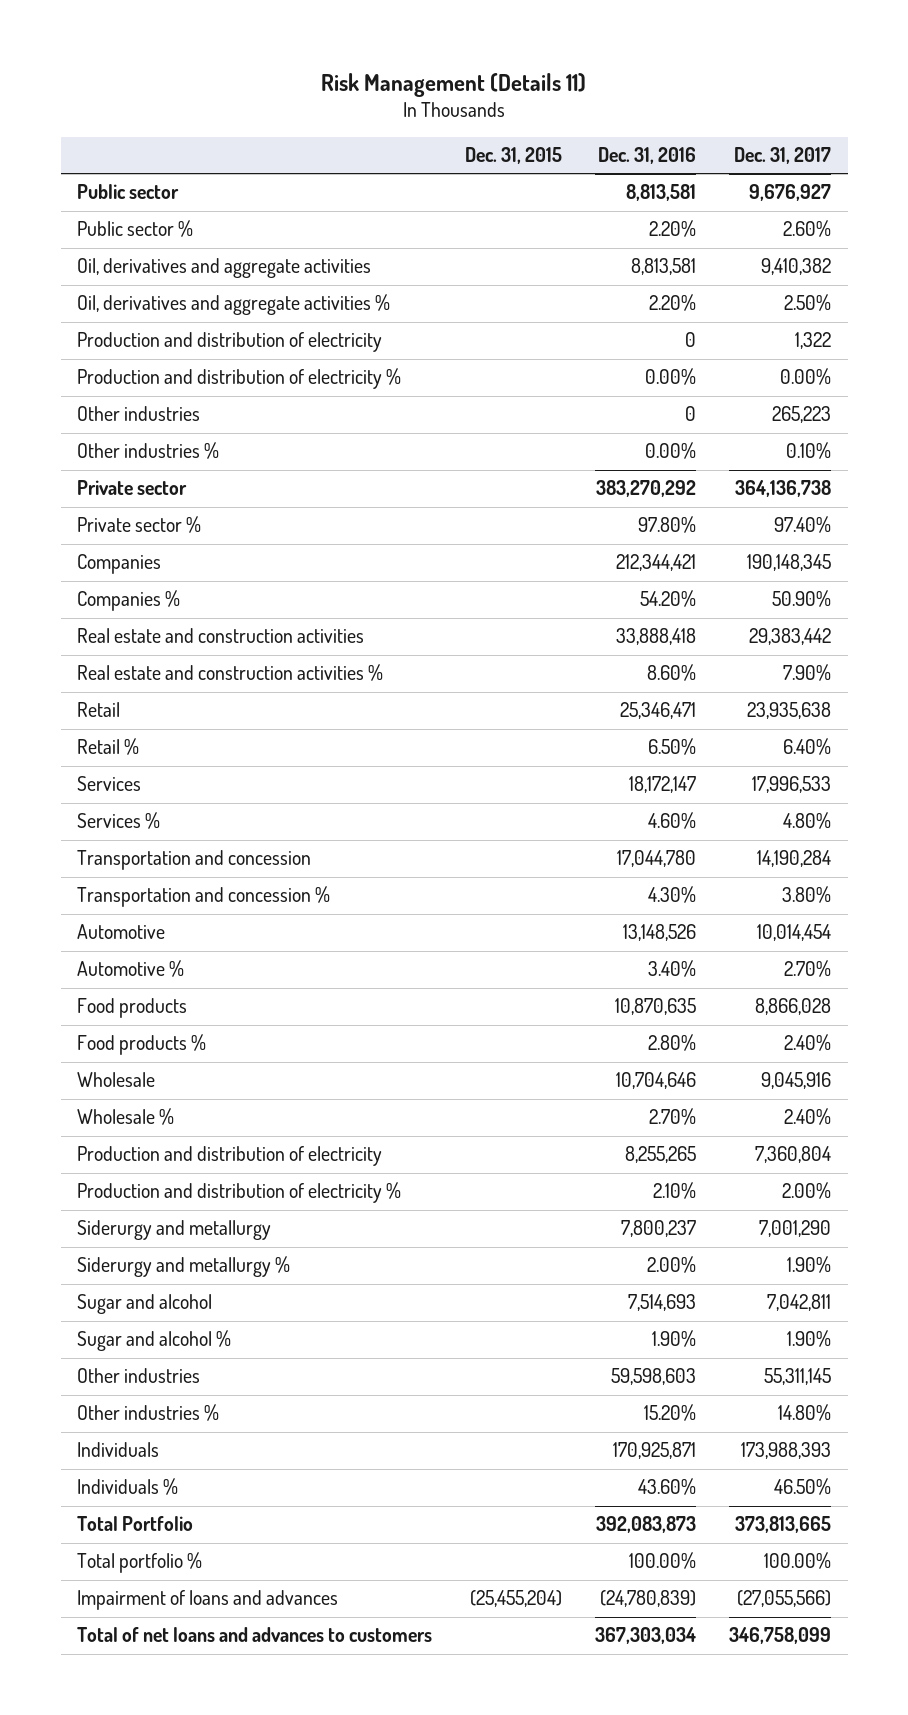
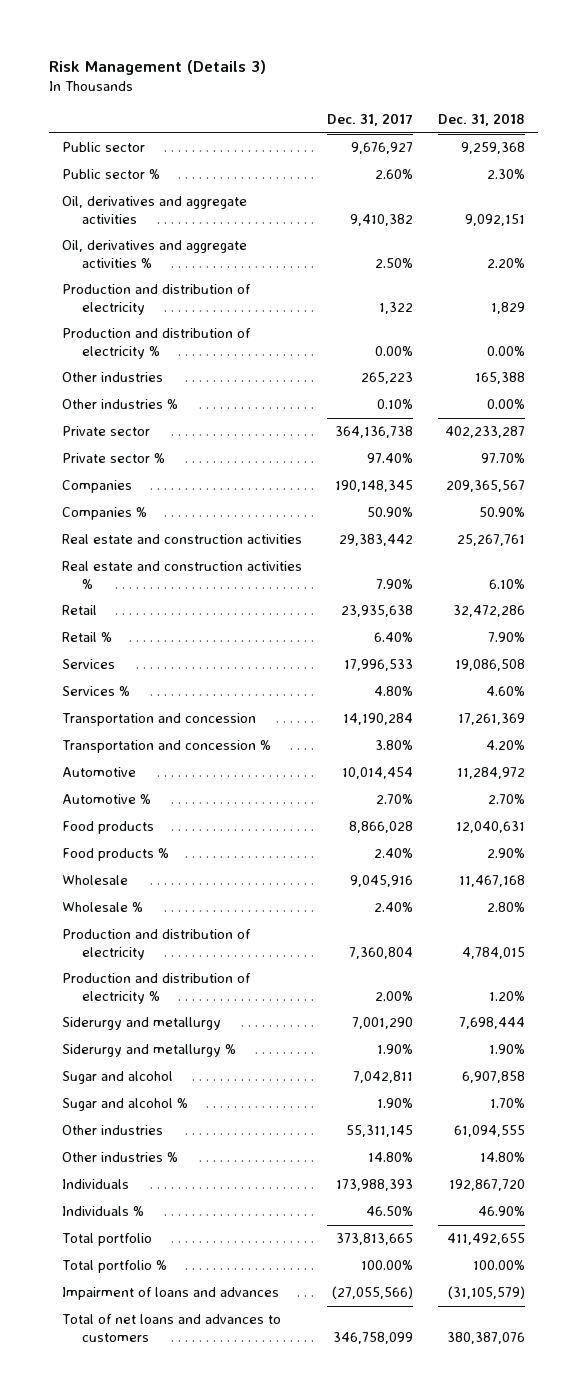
[321,72,587,97] Risk Management (Details 11) -> [49,59,267,75] Risk Management (Details 3)
[465,147,563,165] Dec. 31, 2015 -> none
[598,147,697,165] Dec. 31, 2016 -> none
none -> [438,113,526,127] Dec. 31, 2018
[77,1516,194,1532] Total Portfolio -> [61,1233,152,1247] Total portfolio

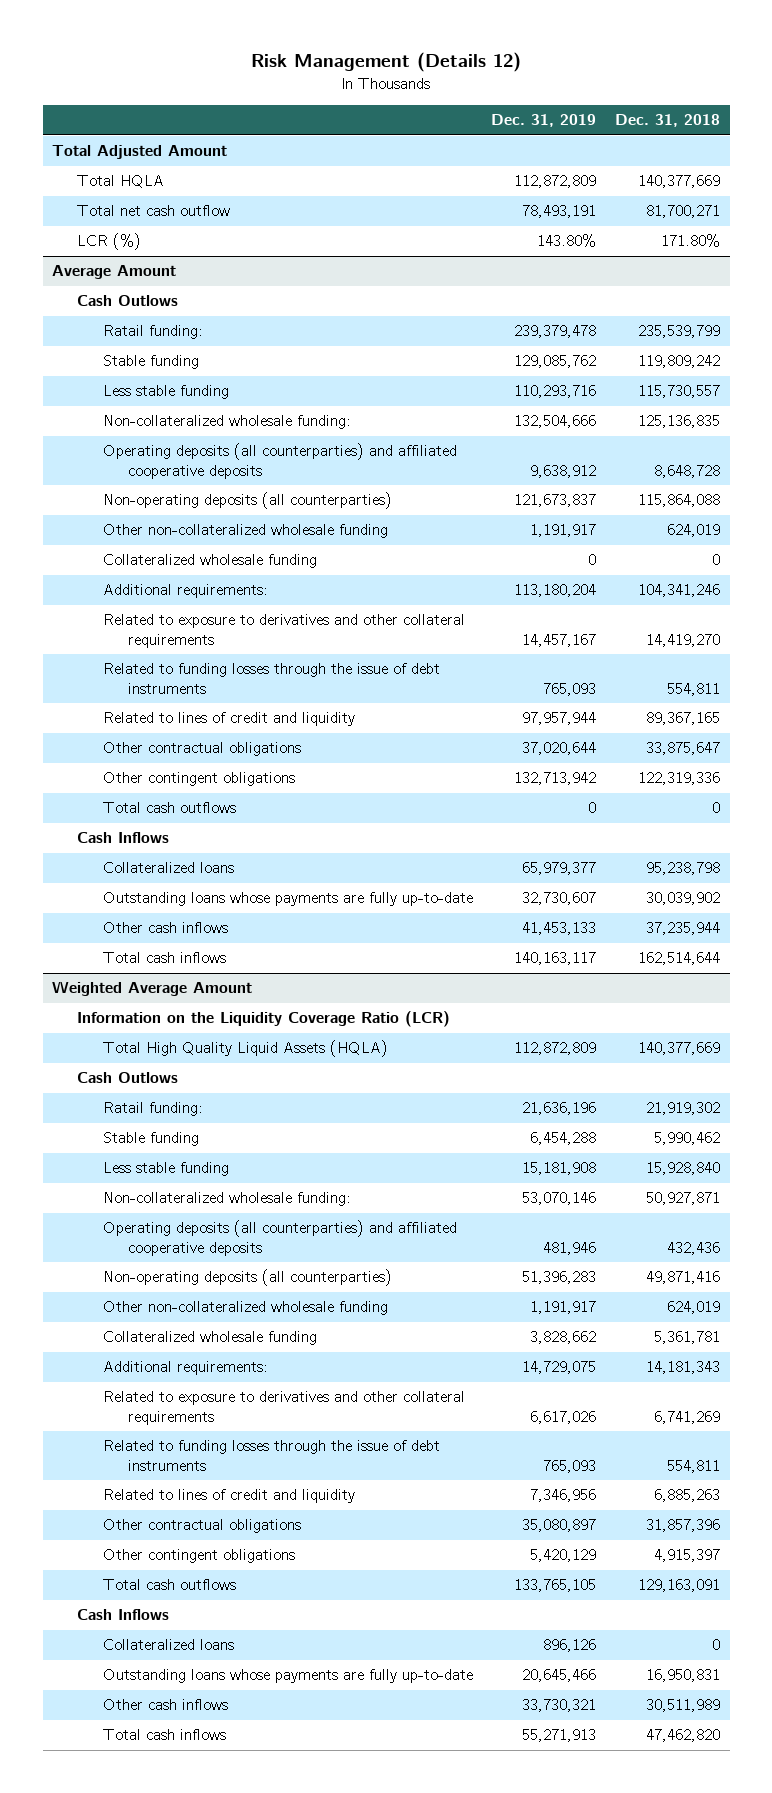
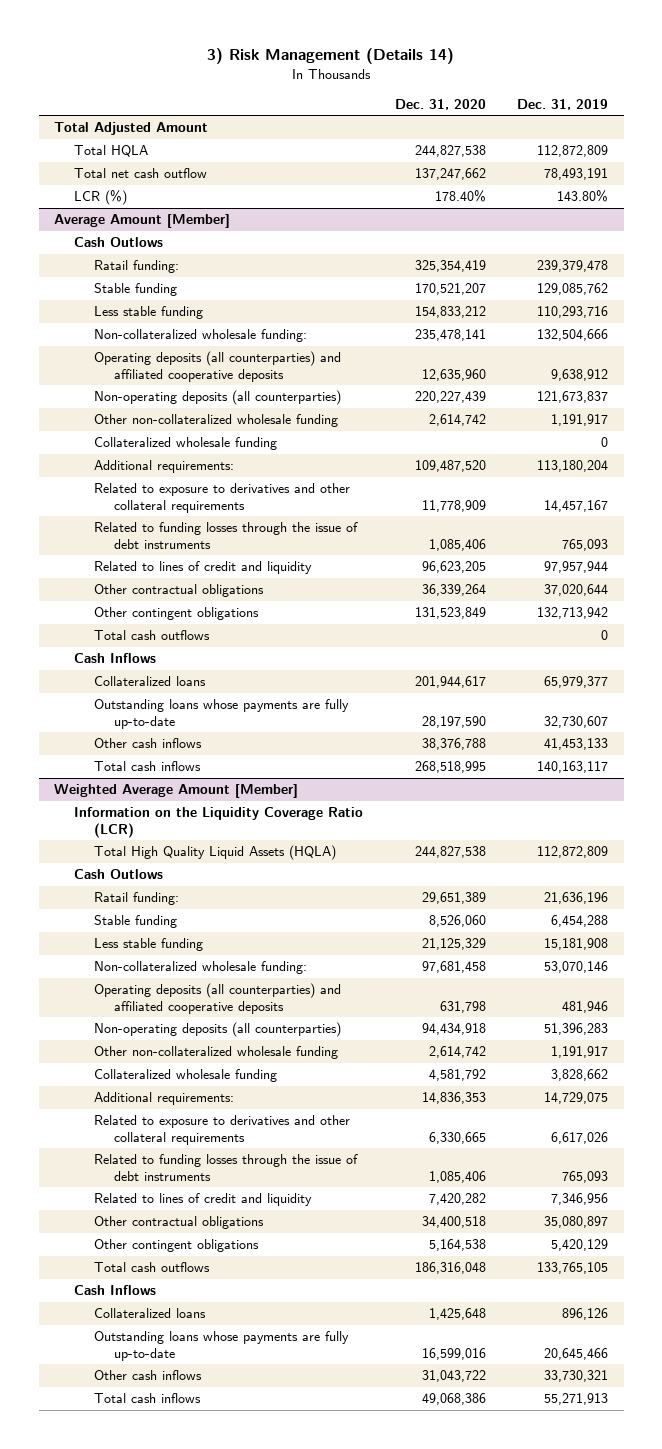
[251,52,522,73] Risk Management (Details 12) -> [207,48,455,65] 3) Risk Management (Details 14)
[615,114,721,128] Dec. 31, 2018 -> none
none -> [394,99,486,111] Dec. 31, 2020
[52,265,177,280] Average Amount -> [54,214,231,229] Average Amount [Member]
[52,981,253,997] Weighted Average Amount -> [54,784,299,799] Weighted Average Amount [Member]

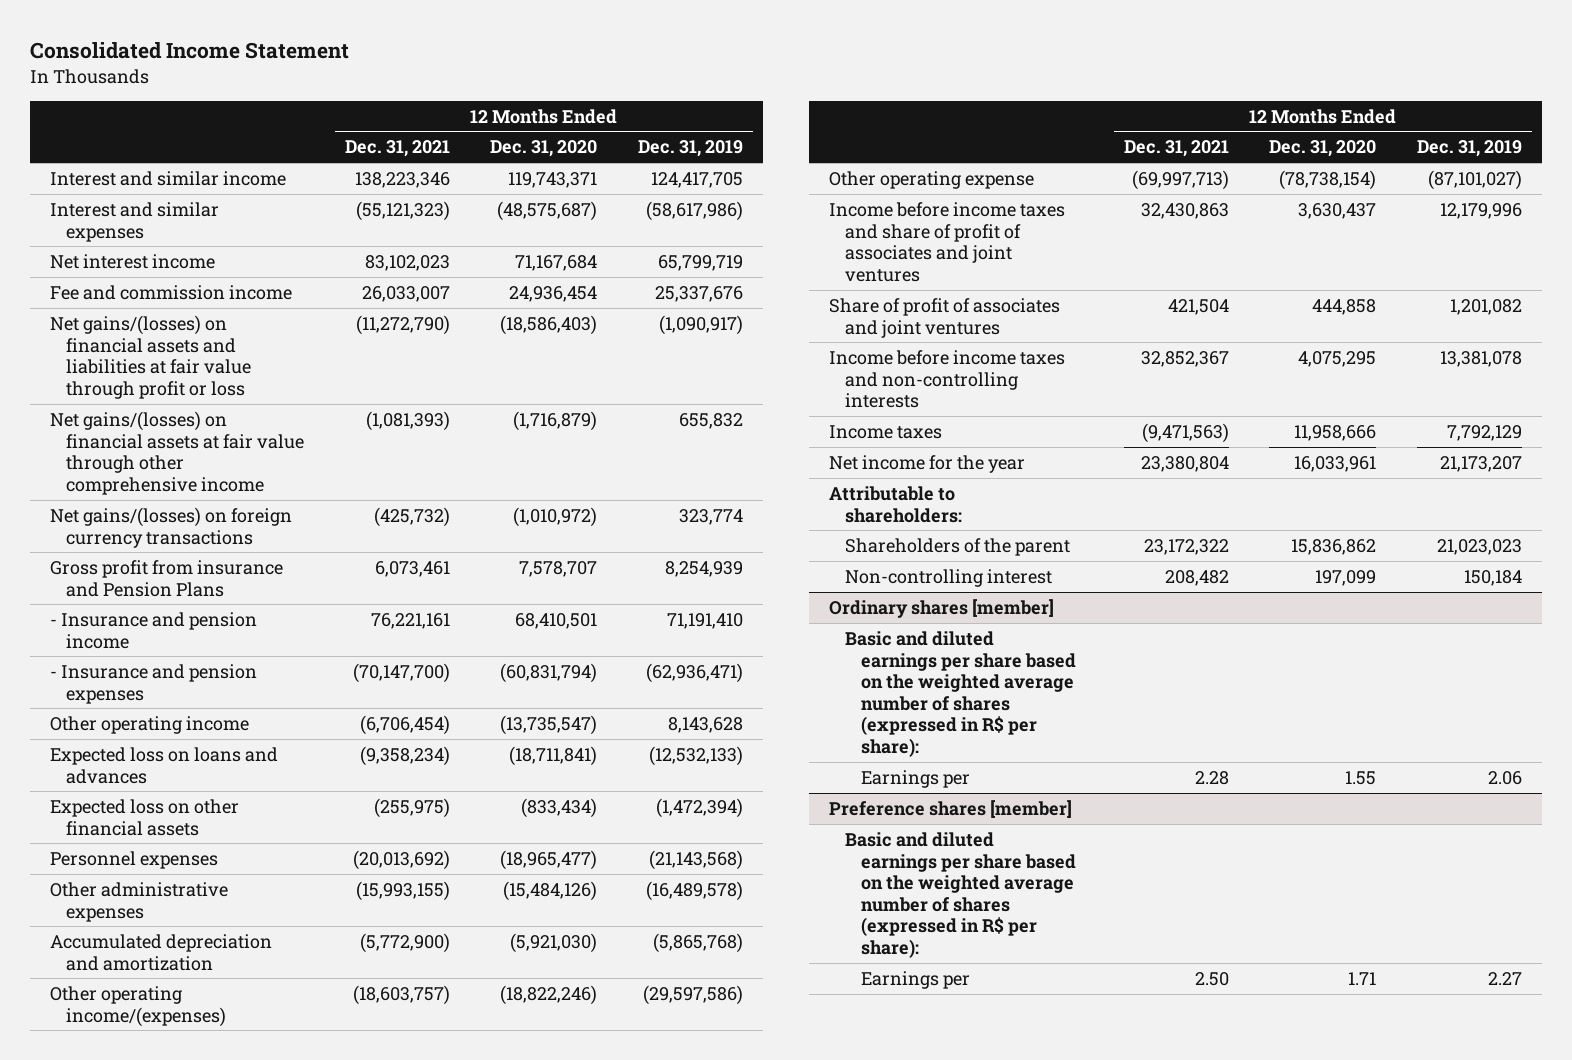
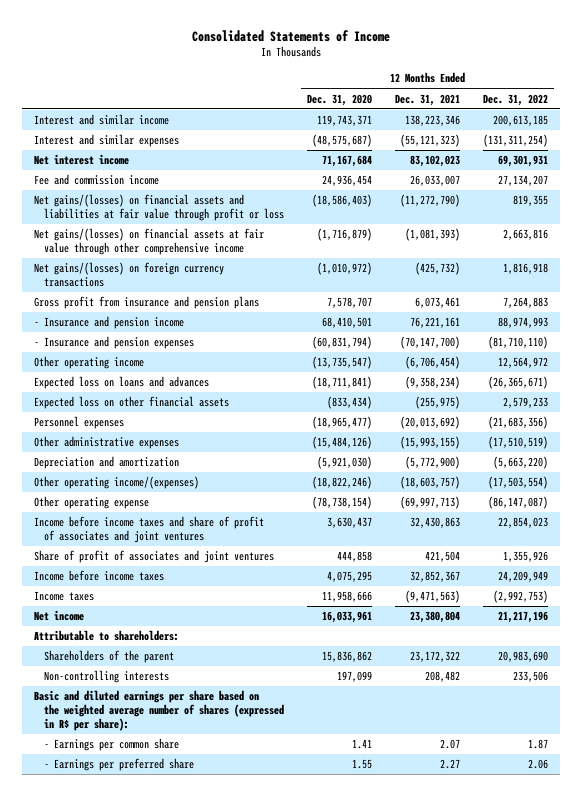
[29,42,349,60] Consolidated Income Statement -> [191,29,390,42] Consolidated Statements of Income
[638,140,744,158] Dec. 31, 2019 -> none
none -> [483,93,549,106] Dec. 31, 2022
[50,559,284,597] Gross profit from insurance and Pension Plans -> [33,296,259,310] Gross profit from insurance and pension plans
[50,933,273,971] Accumulated depreciation and amortization -> [33,456,179,470] Depreciation and amortization
[828,349,1065,409] Income before income taxes and non-controlling interests -> [33,570,164,582] Income before income taxes
[828,454,1025,473] Net income for the year -> [33,610,84,622] Net income
[828,598,1054,618] Ordinary shares [member] -> none
[845,630,1077,757] Basic and diluted earnings per share based on the weighted average number of shares (expressed in R$ per share): -> none
[861,769,971,788] Earnings per -> none
[828,799,1072,818] Preference shares [member] -> none
[845,568,1053,587] Non-controlling interest -> [44,670,170,684] Non-controlling interests
[861,970,971,989] Earnings per -> [44,738,180,752] - Earnings per common share
[1194,971,1229,986] 2.50 -> [440,739,461,750] 2.07
[1348,971,1377,985] 1.71 -> [352,739,373,750] 1.41
none -> [44,758,195,772] - Earnings per preferred share

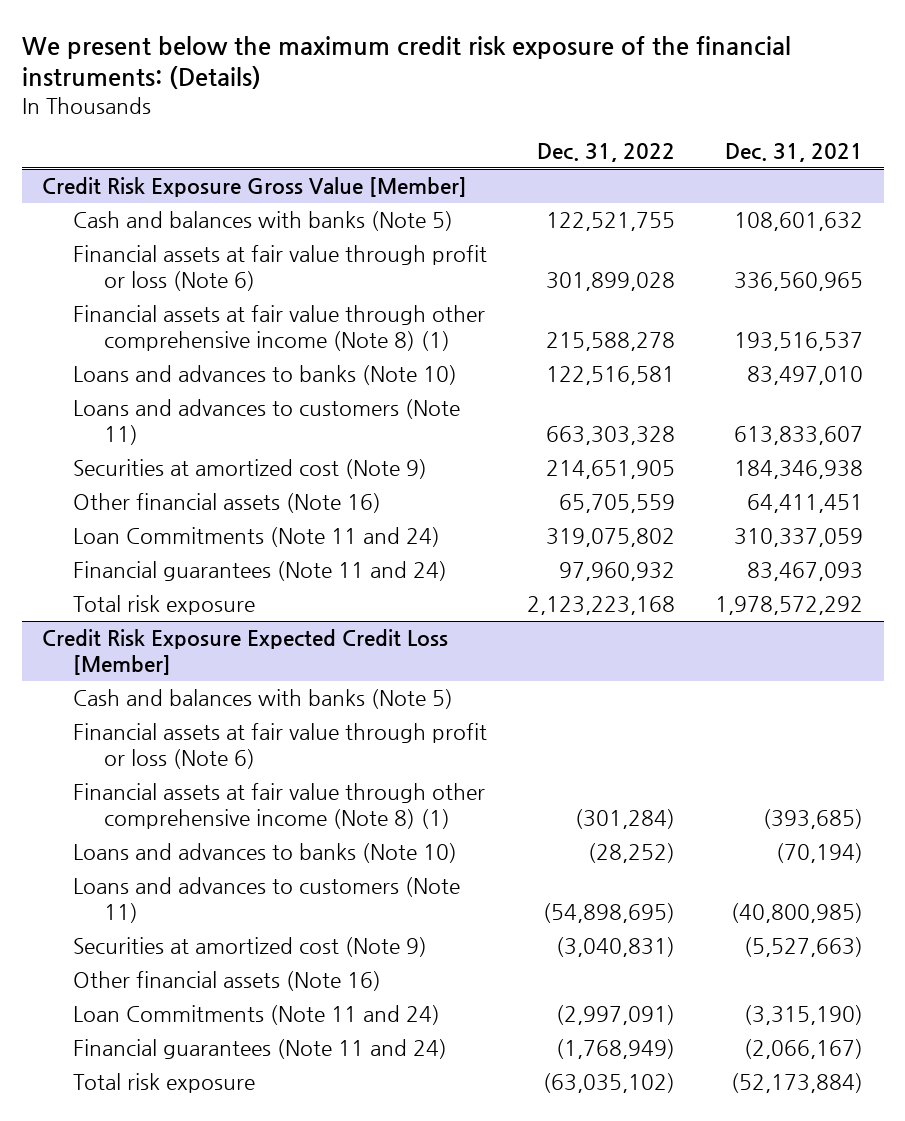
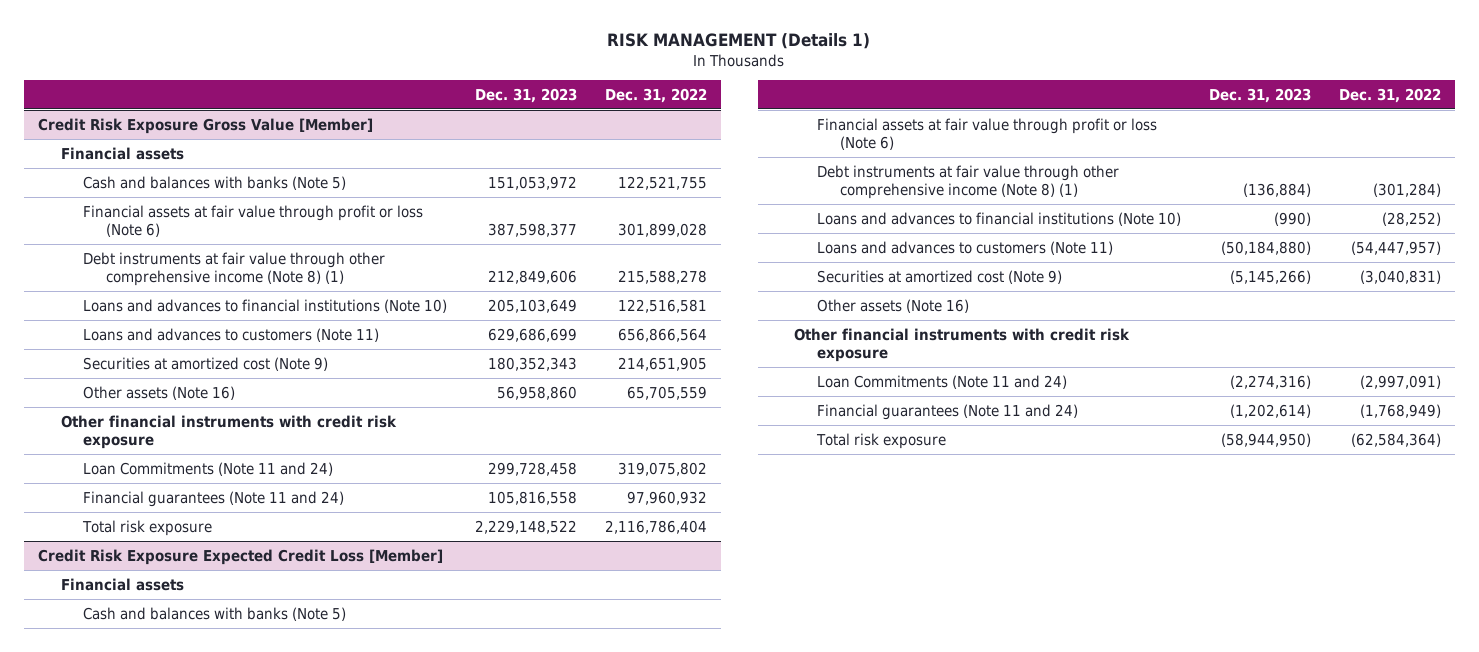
[21,35,791,90] We present below the maximum credit risk exposure of the financial instruments: (Details) -> [607,33,871,50] RISK MANAGEMENT (Details 1)
[725,142,864,162] Dec. 31, 2021 -> none
none -> [475,87,578,103] Dec. 31, 2023
none -> [60,146,184,160] Financial assets
[72,305,485,351] Financial assets at fair value through other comprehensive income (Note 8) (1) -> [83,251,386,286] Debt instruments at fair value through other comprehensive income (Note 8) (1)
[72,365,457,386] Loans and advances to banks (Note 10) -> [83,298,448,313] Loans and advances to financial institutions (Note 10)
[546,425,676,445] 663,303,328 -> [618,327,708,342] 656,866,564
[72,493,381,514] Other financial assets (Note 16) -> [83,385,236,400] Other assets (Note 16)
none -> [60,414,397,449] Other financial instruments with credit risk exposure
[527,596,676,616] 2,123,223,168 -> [605,519,708,534] 2,116,786,404
none -> [60,577,184,591] Financial assets
[72,783,485,829] Financial assets at fair value through other comprehensive income (Note 8) (1) -> [817,164,1120,199] Debt instruments at fair value through other comprehensive income (Note 8) (1)
[72,843,457,864] Loans and advances to banks (Note 10) -> [817,211,1182,226] Loans and advances to financial institutions (Note 10)
[543,902,676,923] (54,898,695) -> [1351,240,1442,255] (54,447,957)
[72,971,381,992] Other financial assets (Note 16) -> [817,298,970,313] Other assets (Note 16)
none -> [794,327,1131,362] Other financial instruments with credit risk exposure
[543,1073,676,1094] (63,035,102) -> [1351,432,1442,447] (62,584,364)

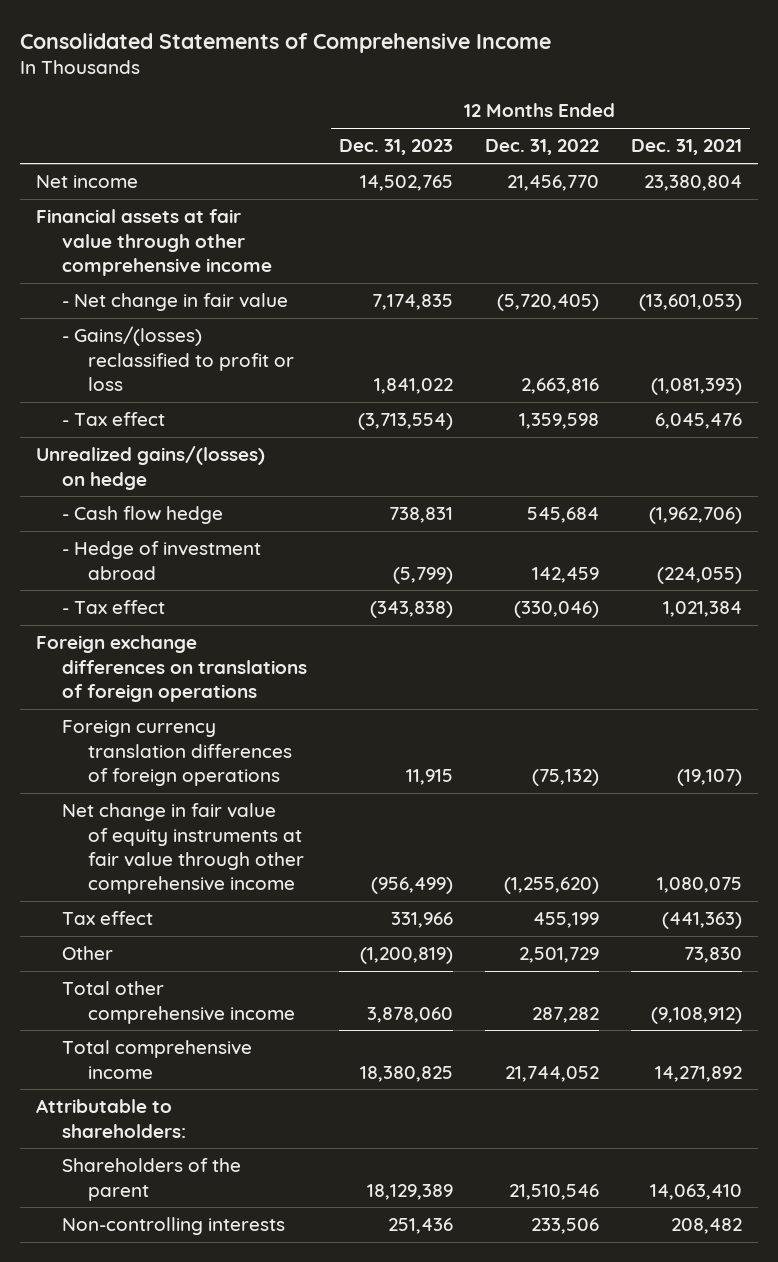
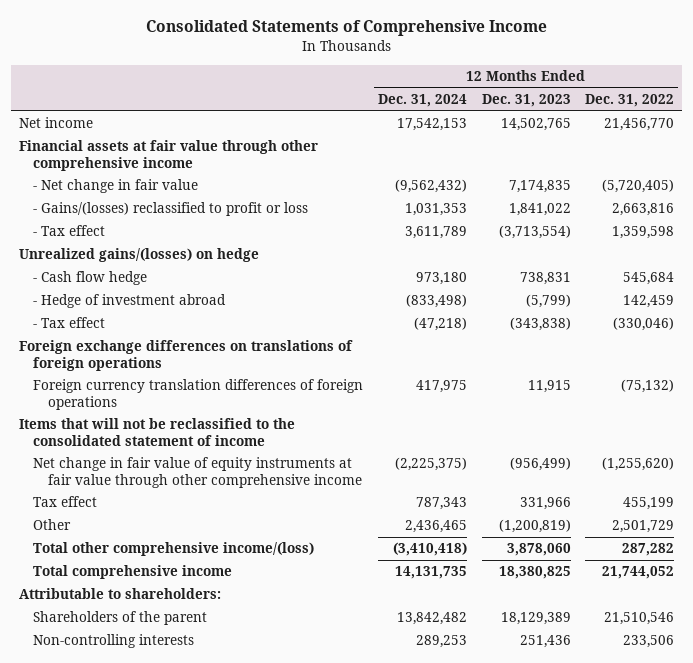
[631,139,743,156] Dec. 31, 2021 -> none
none -> [377,94,467,108] Dec. 31, 2024
none -> [18,418,295,446] Items that will not be reclassified to the consolidated statement of income
[61,981,295,1024] Total other comprehensive income -> [33,542,315,557] Total other comprehensive income/(loss)

